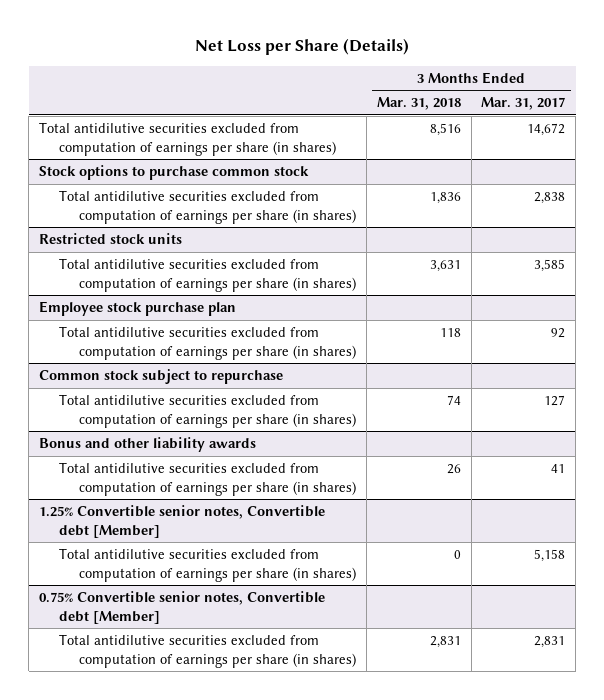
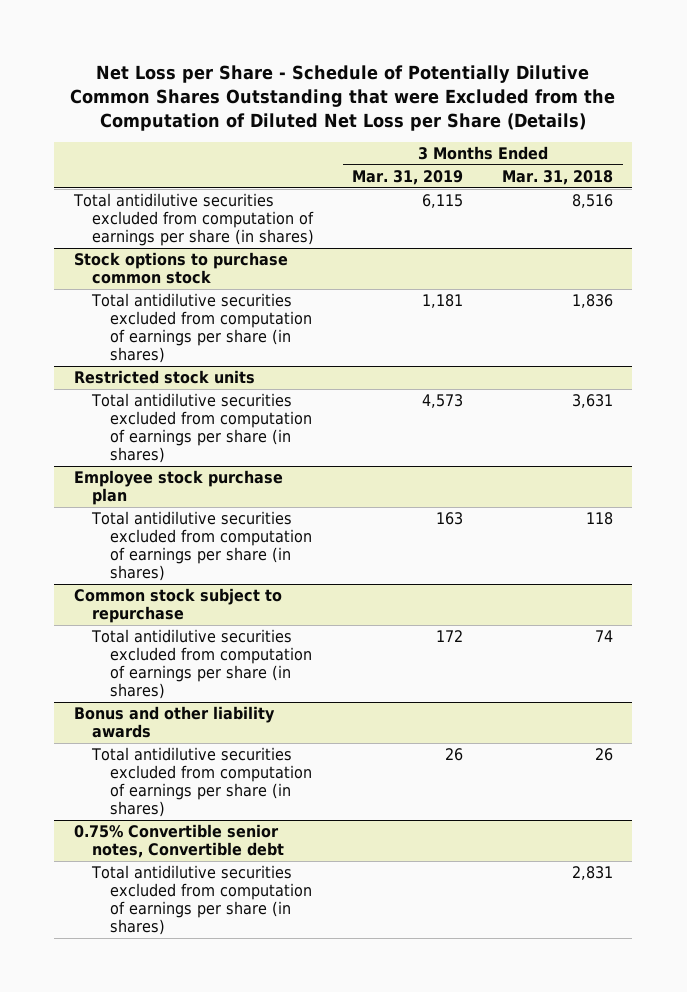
[195,38,410,56] Net Loss per Share (Details) -> [70,64,616,131] Net Loss per Share - Schedule of Potentially Dilutive Common Shares Outstanding that were Excluded from the Computation of Diluted Net Loss per Share (Details)
[481,97,566,111] Mar. 31, 2017 -> none
none -> [352,169,464,185] Mar. 31, 2019
[38,505,325,538] 1.25% Convertible senior notes, Convertible debt [Member] -> none
[59,548,357,582] Total antidilutive securities excluded from computation of earnings per share (in shares) -> none
[38,591,325,624] 0.75% Convertible senior notes, Convertible debt [Member] -> [73,823,284,859] 0.75% Convertible senior notes, Convertible debt

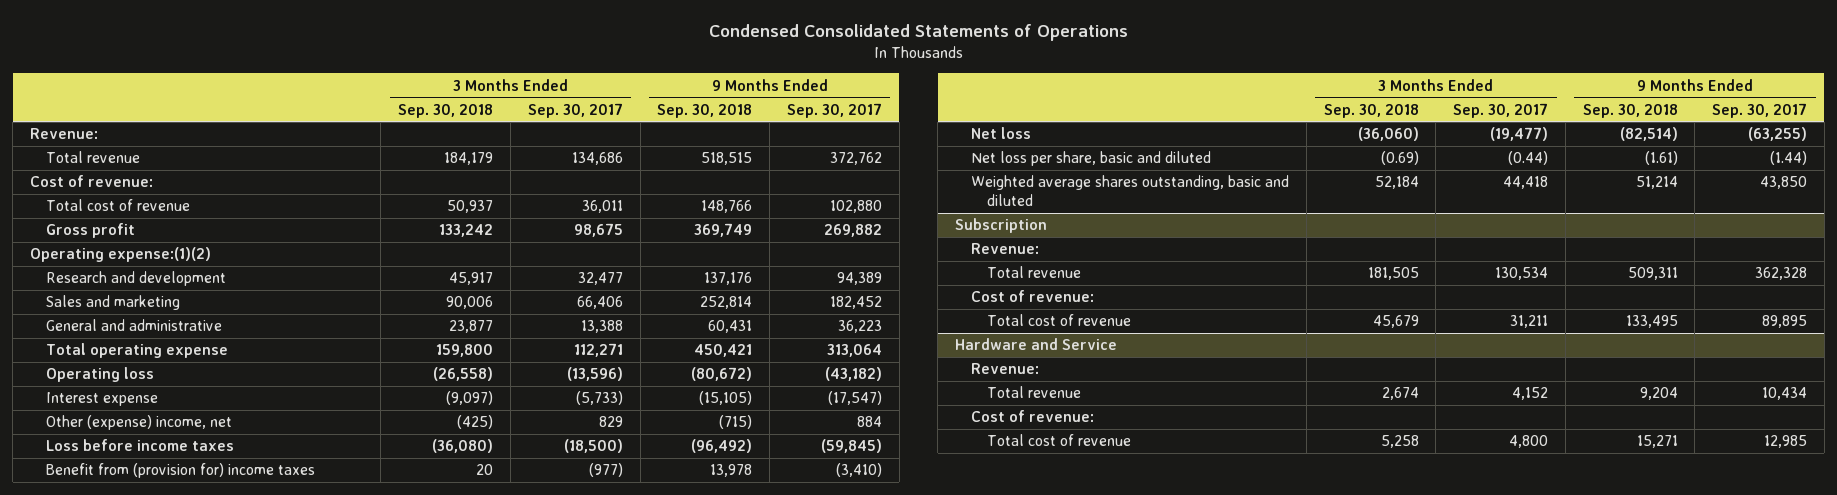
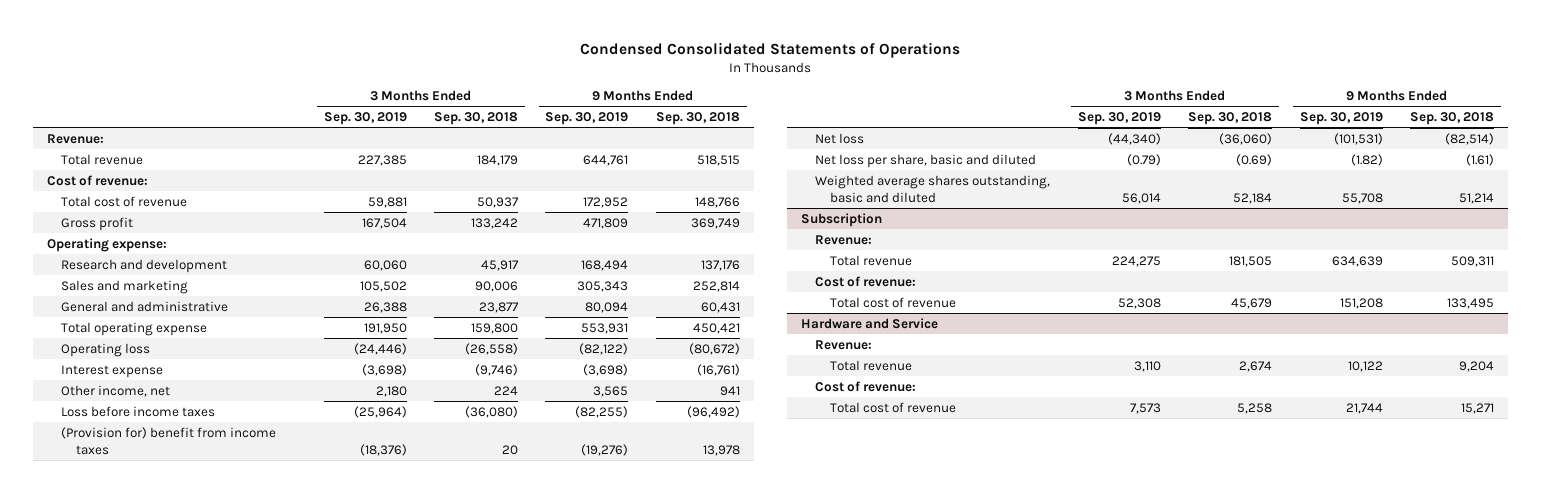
[527,102,623,118] Sep. 30, 2017 -> none
[786,102,882,118] Sep. 30, 2017 -> none
none -> [323,111,407,125] Sep. 30, 2019
none -> [545,111,629,125] Sep. 30, 2019
[29,247,211,263] Operating expense:(1)(2) -> [46,237,167,252] Operating expense:
[446,391,494,406] (9,097) -> [475,363,519,376] (9,746)
[699,391,753,406] (15,105) -> [696,363,740,376] (16,761)
[45,415,232,431] Other (expense) income, net -> [61,384,171,397] Other income, net
[457,415,494,430] (425) -> [494,385,519,395] 224
[719,415,753,430] (715) -> [719,385,740,396] 941
[45,463,315,479] Benefit from (provision for) income taxes -> [61,426,277,455] (Provision for) benefit from income taxes

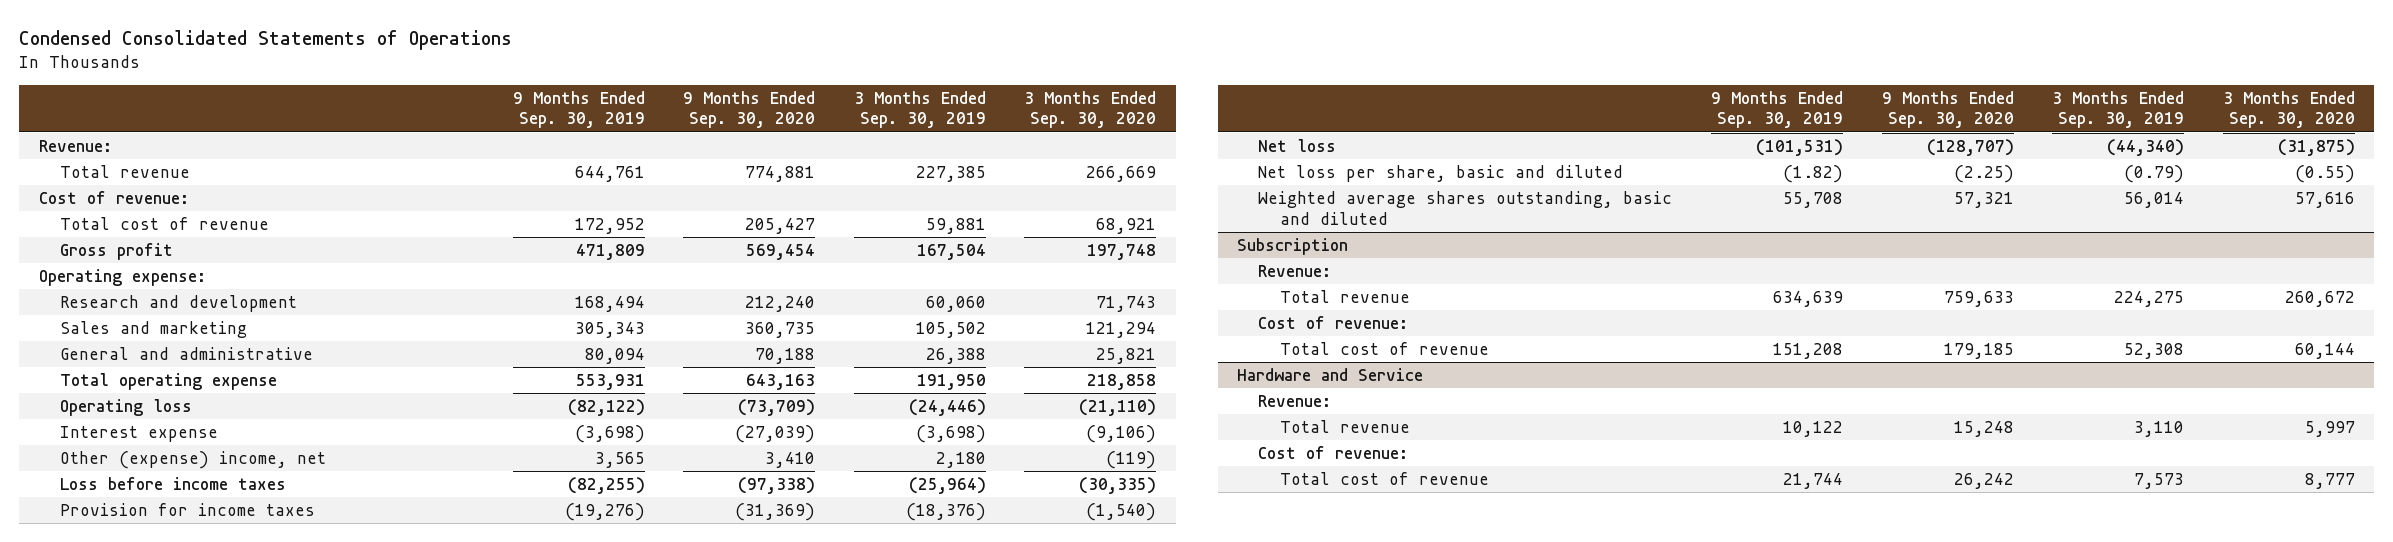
[434,111,519,125] Sep. 30, 2018 -> none
[655,111,740,125] Sep. 30, 2018 -> none
none -> [683,90,816,129] 9 Months Ended Sep. 30, 2020
none -> [1024,90,1157,129] 3 Months Ended Sep. 30, 2020
[61,384,171,397] Other income, net -> [60,450,327,469] Other (expense) income, net
[61,426,277,455] (Provision for) benefit from income taxes -> [60,502,316,516] Provision for income taxes

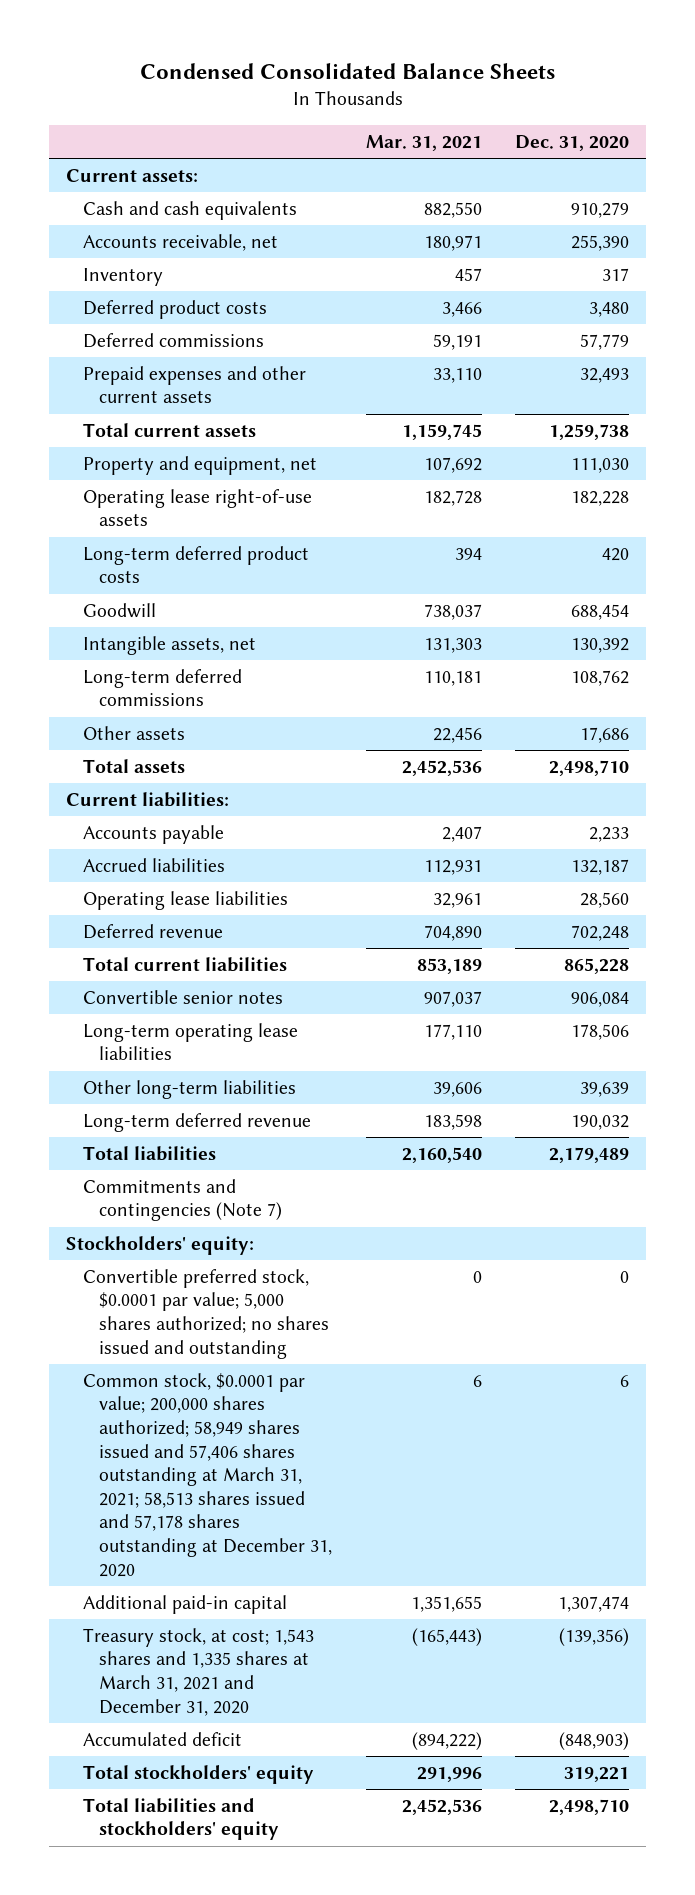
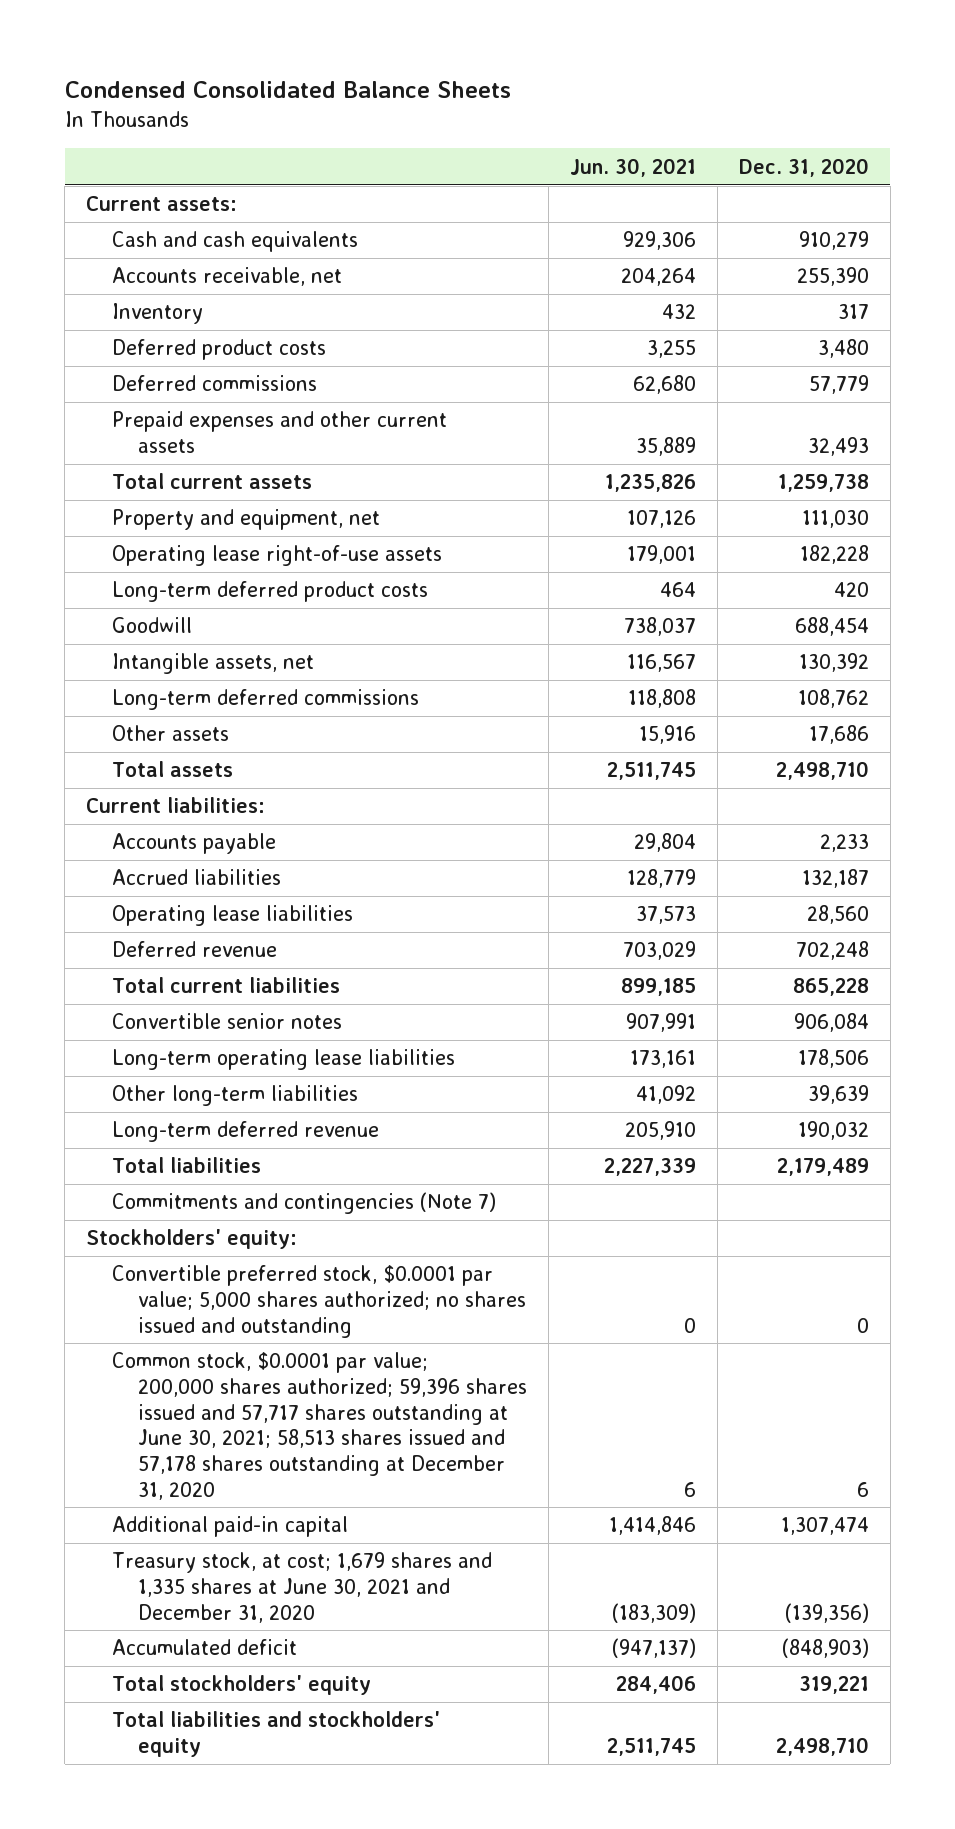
[365,134,482,151] Mar. 31, 2021 -> none
none -> [570,157,697,177] Jun. 30, 2021
[82,1372,333,1577] Common stock, $0.0001 par value; 200,000 shares authorized; 58,949 shares issued and 57,406 shares outstanding at March 31, 2021; 58,513 shares issued and 57,178 shares outstanding at December 31, 2020 -> [112,1352,528,1500] Common stock, $0.0001 par value; 200,000 shares authorized; 59,396 shares issued and 57,717 shares outstanding at June 30, 2021; 58,513 shares issued and 57,178 shares outstanding at December 31, 2020
[82,1627,314,1716] Treasury stock, at cost; 1,543 shares and 1,335 shares at March 31, 2021 and December 31, 2020 -> [112,1552,493,1623] Treasury stock, at cost; 1,679 shares and 1,335 shares at June 30, 2021 and December 31, 2020

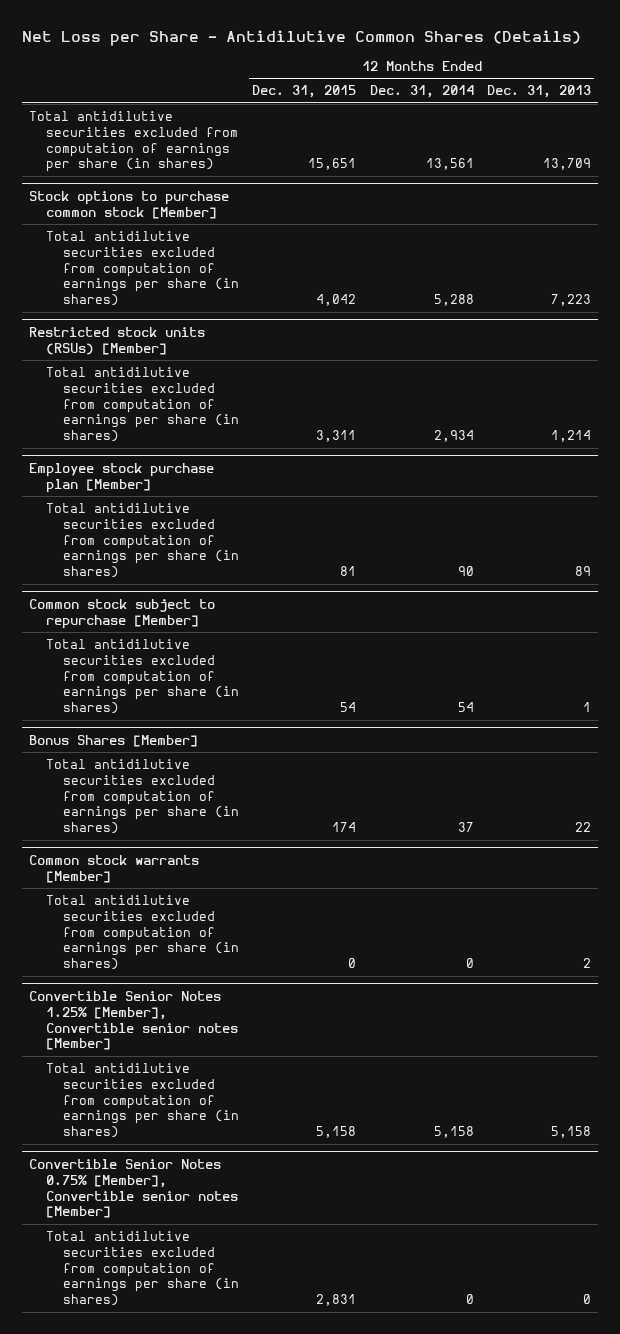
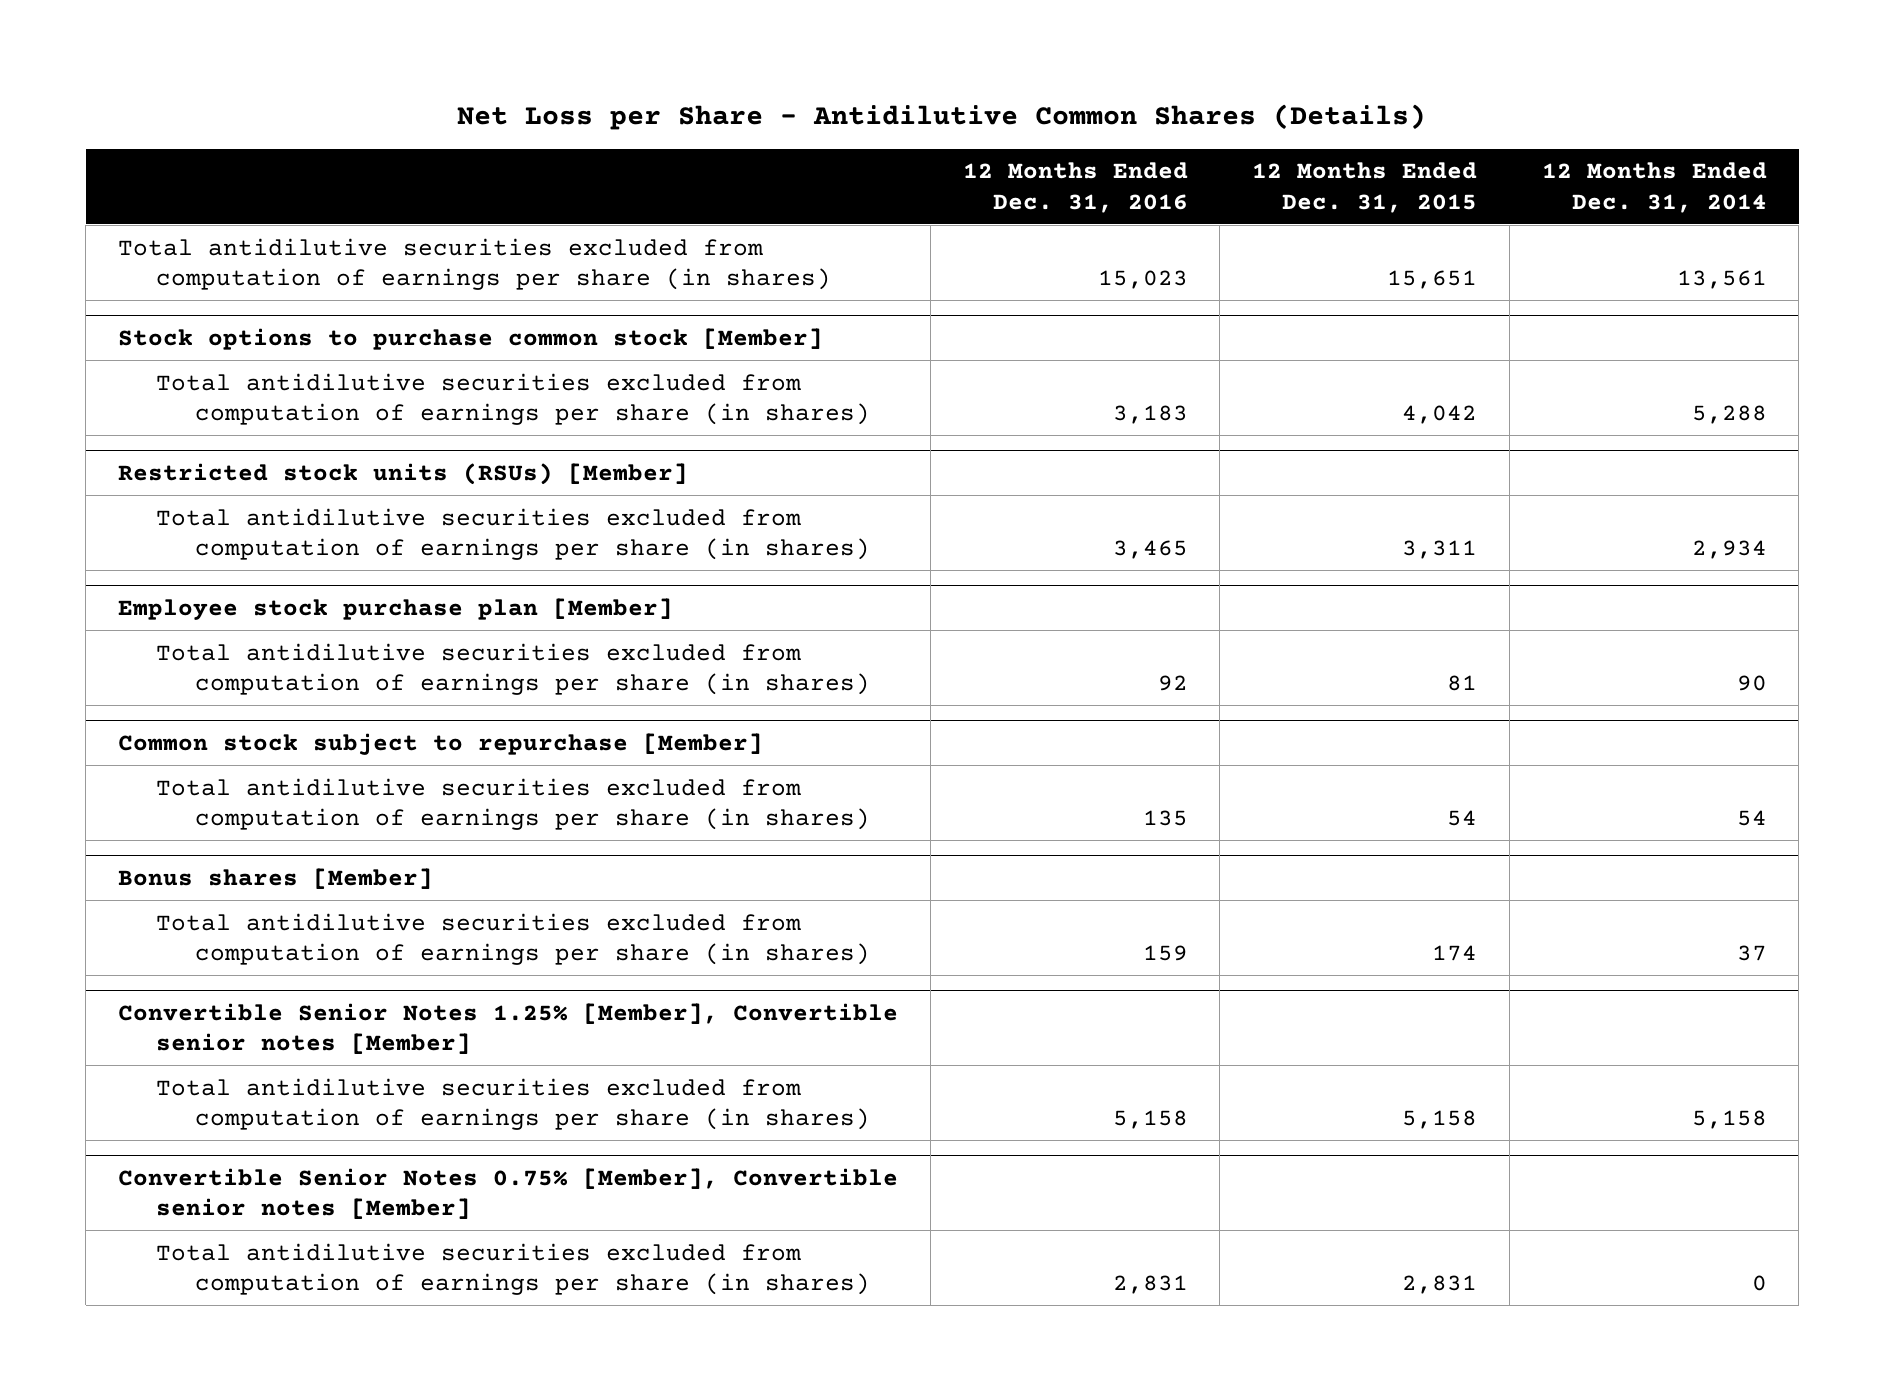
[486,85,591,99] Dec. 31, 2013 -> none
none -> [962,162,1188,213] 12 Months Ended Dec. 31, 2016
[28,734,198,747] Bonus Shares [Member] -> [118,867,434,889] Bonus shares [Member]
[28,854,199,883] Common stock warrants [Member] -> none
[45,894,240,971] Total antidilutive securities excluded from computation of earnings per share (in shares) -> none

